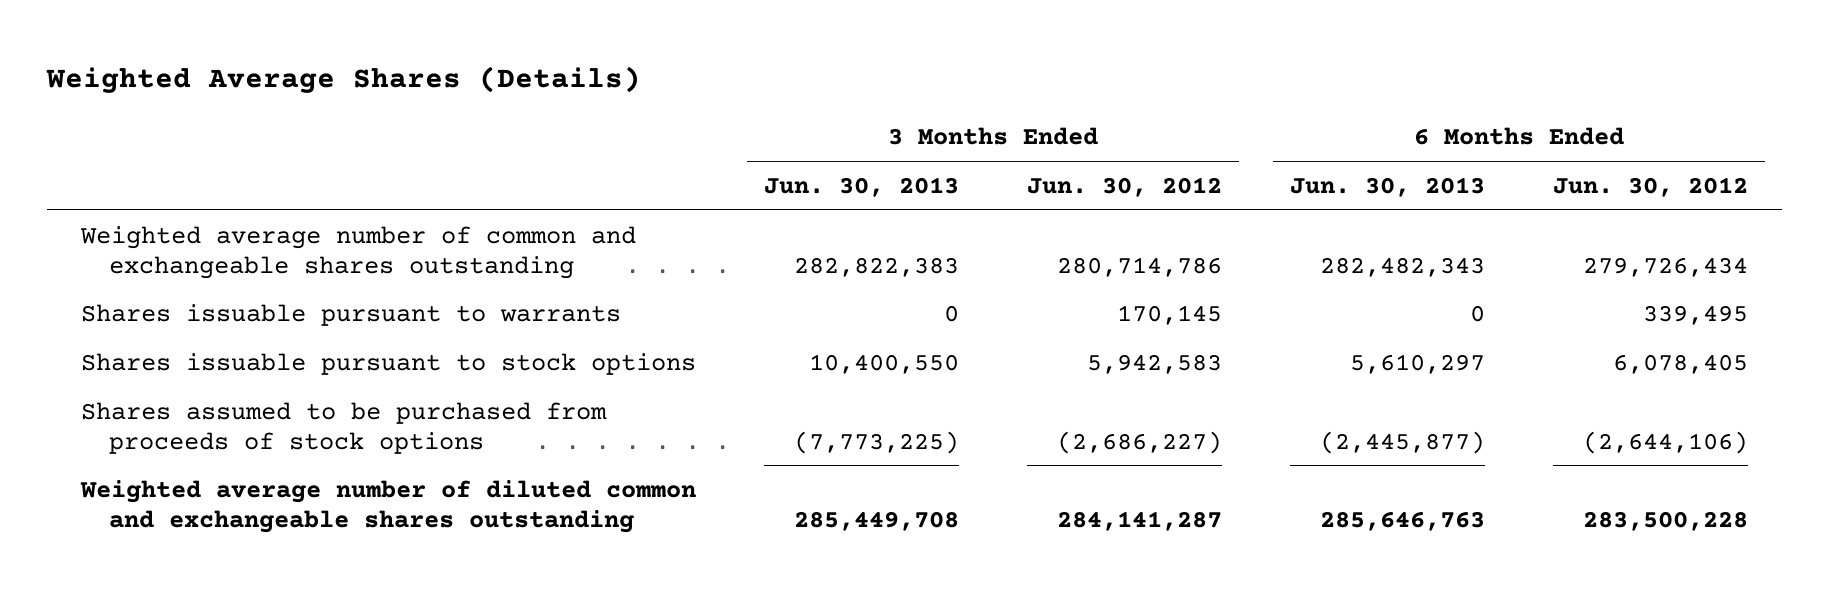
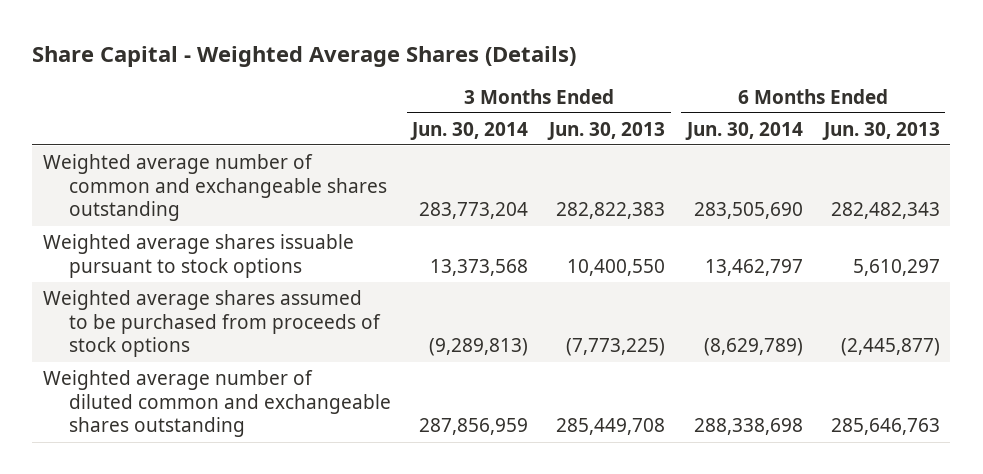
[46,66,642,94] Weighted Average Shares (Details) -> [32,45,577,67] Share Capital - Weighted Average Shares (Details)
[1027,176,1223,197] Jun. 30, 2012 -> none
[1553,176,1749,197] Jun. 30, 2012 -> none
none -> [410,121,529,140] Jun. 30, 2014
none -> [684,121,803,140] Jun. 30, 2014
[81,303,622,326] Shares issuable pursuant to warrants -> none
[81,352,697,375] Shares issuable pursuant to stock options -> [42,233,354,278] Weighted average shares issuable pursuant to stock options
[81,401,608,454] Shares assumed to be purchased from proceeds of stock options -> [42,289,381,358] Weighted average shares assumed to be purchased from proceeds of stock options

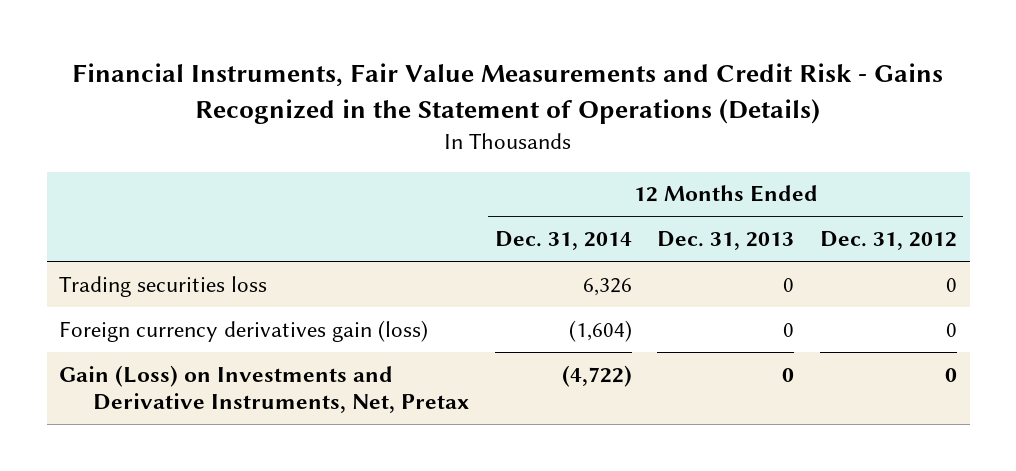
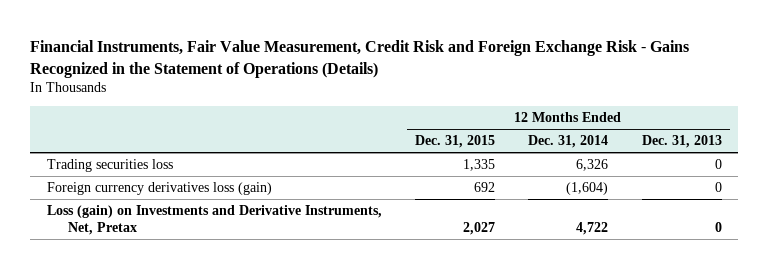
[72,63,944,124] Financial Instruments, Fair Value Measurements and Credit Risk - Gains Recognized in the Statement of Operations (Details) -> [30,39,690,78] Financial Instruments, Fair Value Measurement, Credit Risk and Foreign Exchange Risk - Gains Recognized in the Statement of Operations (Details)
[819,231,957,251] Dec. 31, 2012 -> none
none -> [415,135,496,149] Dec. 31, 2015
[59,319,429,342] Foreign currency derivatives gain (loss) -> [46,181,272,195] Foreign currency derivatives loss (gain)
[59,364,470,414] Gain (Loss) on Investments and Derivative Instruments, Net, Pretax -> [46,204,382,235] Loss (gain) on Investments and Derivative Instruments, Net, Pretax
[561,364,632,387] (4,722) -> [576,221,609,235] 4,722

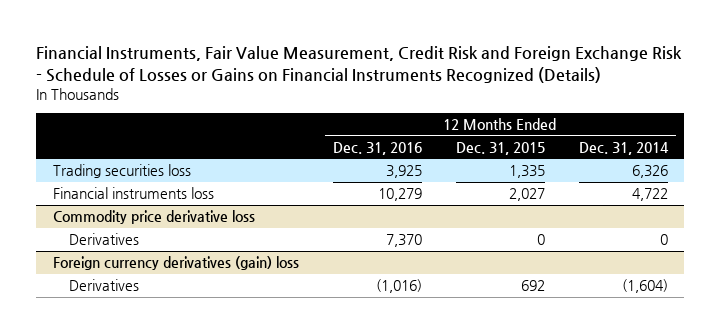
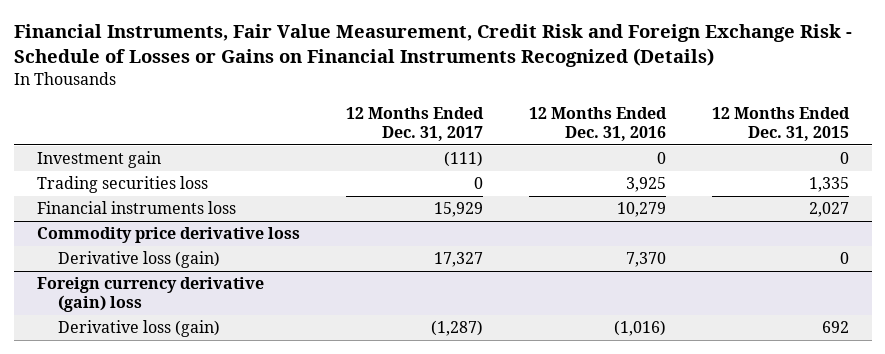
[578,141,669,155] Dec. 31, 2014 -> none
none -> [345,107,484,142] 12 Months Ended Dec. 31, 2017
none -> [36,151,161,169] Investment gain
[68,233,139,246] Derivatives -> [57,251,220,269] Derivative loss (gain)
[53,256,300,271] Foreign currency derivatives (gain) loss -> [36,277,264,313] Foreign currency derivative (gain) loss
[68,279,139,292] Derivatives -> [57,320,220,338] Derivative loss (gain)

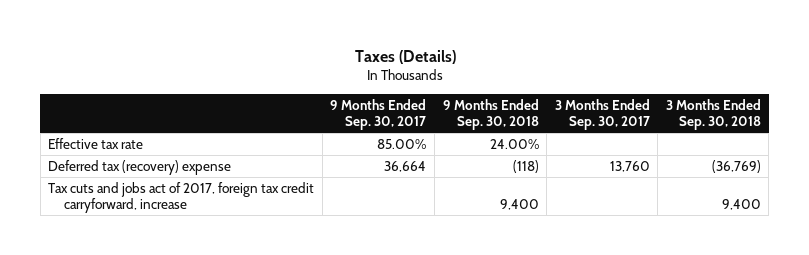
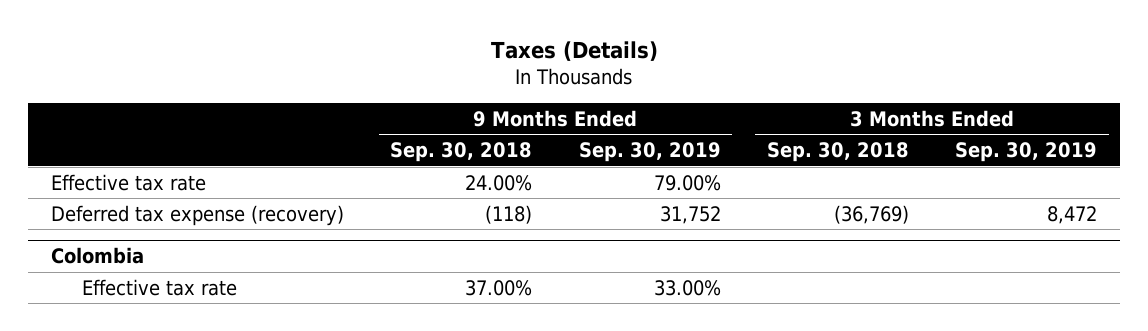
[330,99,427,131] 9 Months Ended Sep. 30, 2017 -> none
[554,99,650,131] 3 Months Ended Sep. 30, 2017 -> none
none -> [578,142,721,163] Sep. 30, 2019
none -> [955,142,1098,163] Sep. 30, 2019
[48,182,315,214] Tax cuts and jobs act of 2017, foreign tax credit carryforward, increase -> none
[48,160,232,176] Deferred tax (recovery) expense -> [50,204,344,226] Deferred tax expense (recovery)
none -> [50,247,144,265] Colombia
none -> [81,278,237,296] Effective tax rate

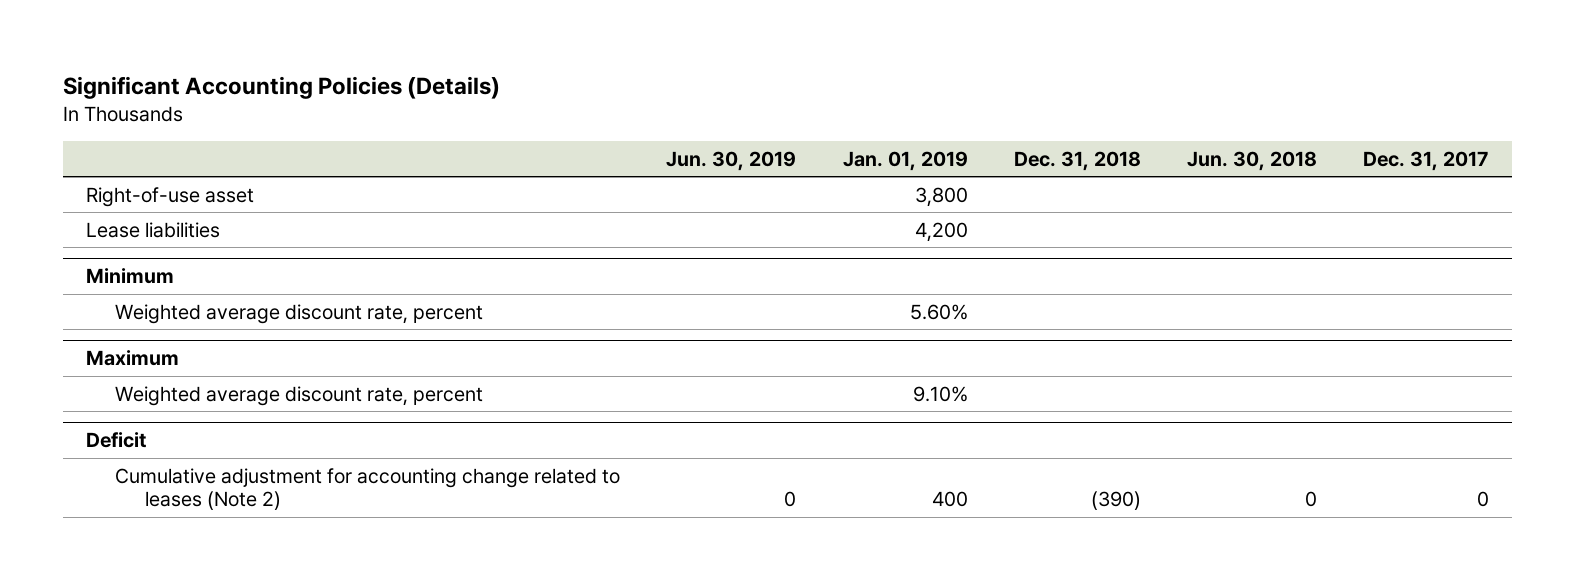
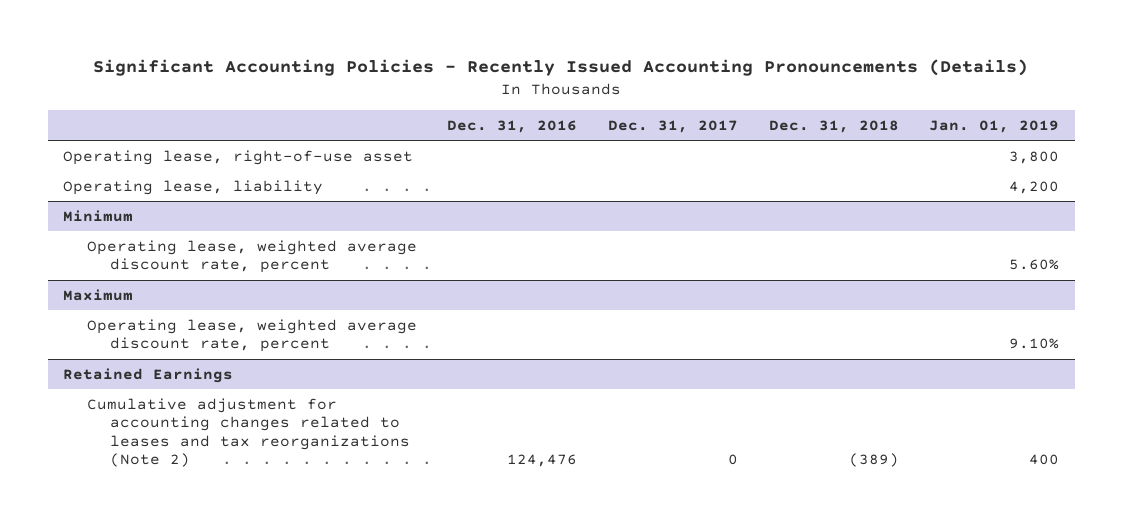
[63,76,501,100] Significant Accounting Policies (Details) -> [93,59,1029,77] Significant Accounting Policies - Recently Issued Accounting Pronouncements (Details)
[666,150,797,171] Jun. 30, 2019 -> none
[1186,150,1317,171] Jun. 30, 2018 -> none
none -> [447,119,578,133] Dec. 31, 2016
[86,186,255,207] Right-of-use asset -> [63,149,414,165] Operating lease, right-of-use asset
[86,221,221,238] Lease liabilities -> [63,179,324,195] Operating lease, liability
[115,303,484,324] Weighted average discount rate, percent -> [86,239,417,274] Operating lease, weighted average discount rate, percent
[115,385,484,406] Weighted average discount rate, percent -> [86,318,417,353] Operating lease, weighted average discount rate, percent
[86,432,147,449] Deficit -> [63,367,234,383] Retained Earnings
[115,467,621,510] Cumulative adjustment for accounting change related to leases (Note 2) -> [86,397,411,468] Cumulative adjustment for accounting changes related to leases and tax reorganizations (Note 2)
[1090,490,1141,510] (390) -> [848,453,899,468] (389)

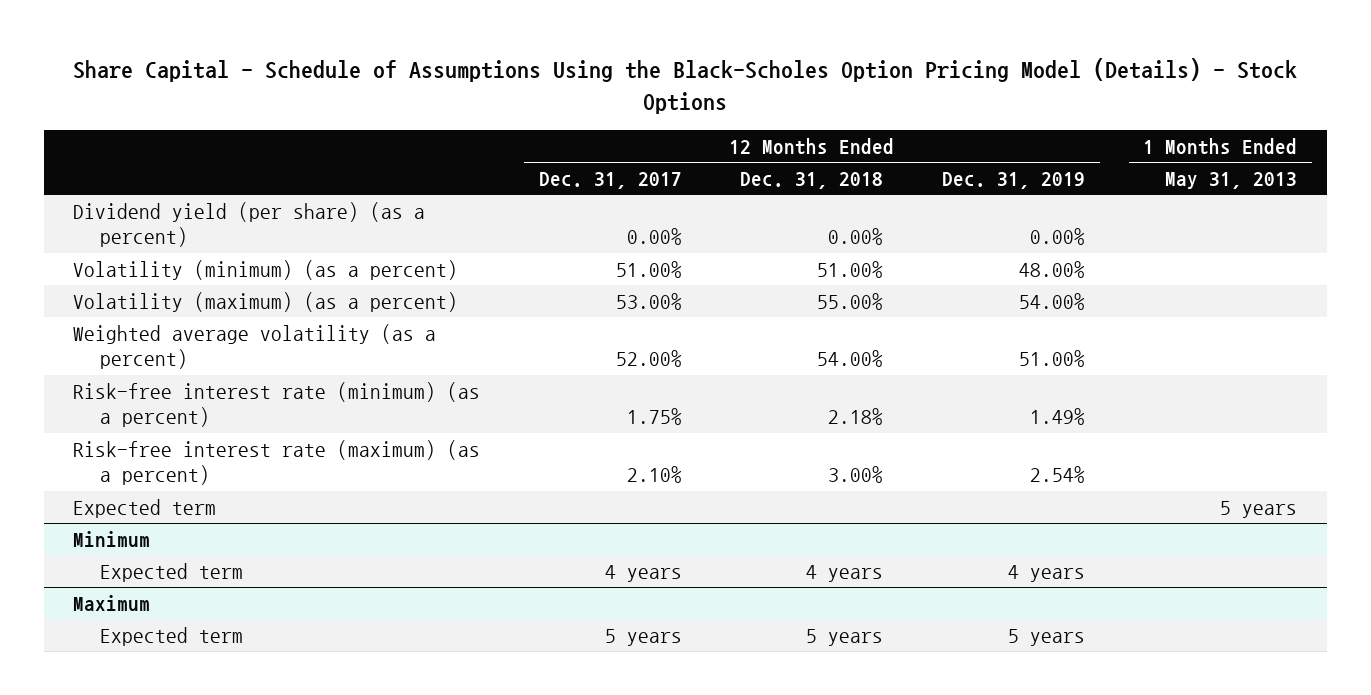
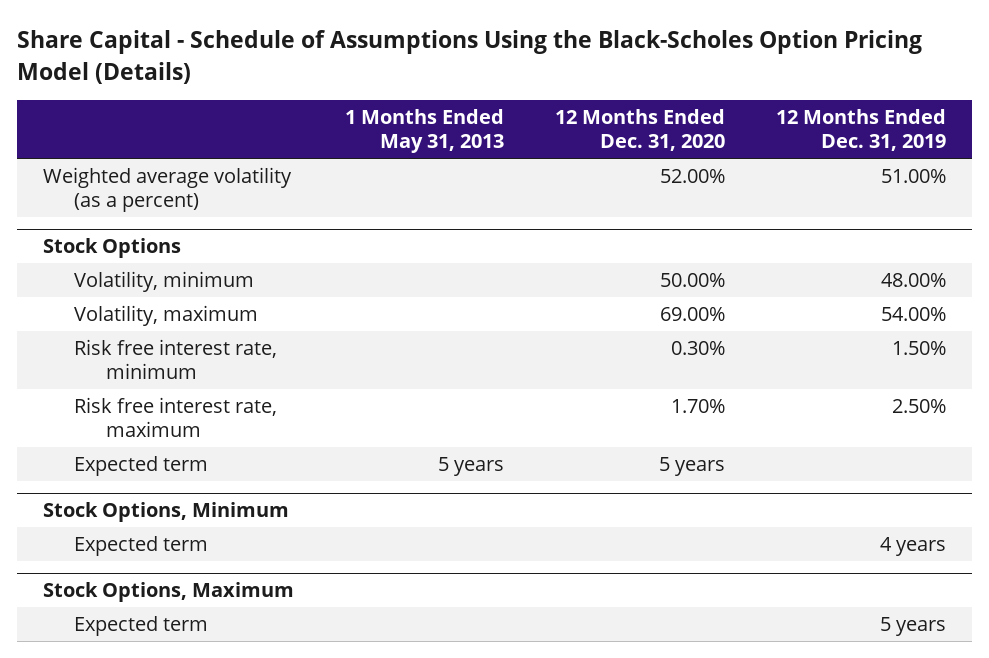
[73,57,1298,115] Share Capital - Schedule of Assumptions Using the Black-Scholes Option Pricing Model (Details) - Stock Options -> [16,30,922,84] Share Capital - Schedule of Assumptions Using the Black-Scholes Option Pricing Model (Details)
[538,171,682,189] Dec. 31, 2017 -> none
[740,171,884,189] Dec. 31, 2018 -> none
none -> [555,109,726,152] 12 Months Ended Dec. 31, 2020
[73,201,426,248] Dividend yield (per share) (as a percent) -> none
[73,259,459,280] Volatility (minimum) (as a percent) -> none
[73,291,459,312] Volatility (maximum) (as a percent) -> none
none -> [42,238,181,259] Stock Options
none -> [74,271,255,293] Volatility, minimum
none -> [74,305,259,327] Volatility, maximum
[73,381,481,428] Risk-free interest rate (minimum) (as a percent) -> [74,339,278,380] Risk free interest rate, minimum
[1029,408,1085,426] 1.49% -> [892,341,947,356] 1.50%
[73,439,481,486] Risk-free interest rate (maximum) (as a percent) -> [74,397,278,438] Risk free interest rate, maximum
[1029,466,1085,484] 2.54% -> [892,399,947,414] 2.50%
[73,530,151,547] Minimum -> none
none -> [42,502,289,523] Stock Options, Minimum
[73,594,151,611] Maximum -> none
none -> [42,582,294,603] Stock Options, Maximum

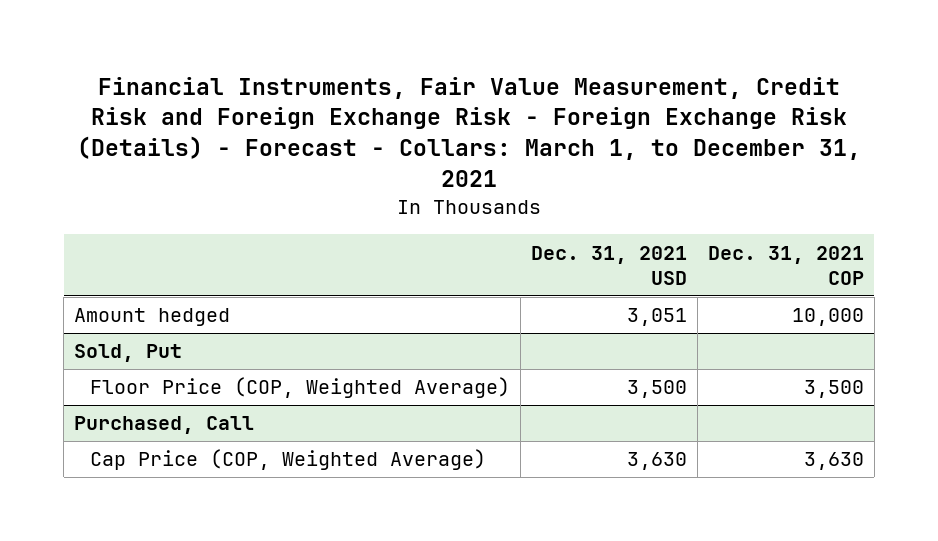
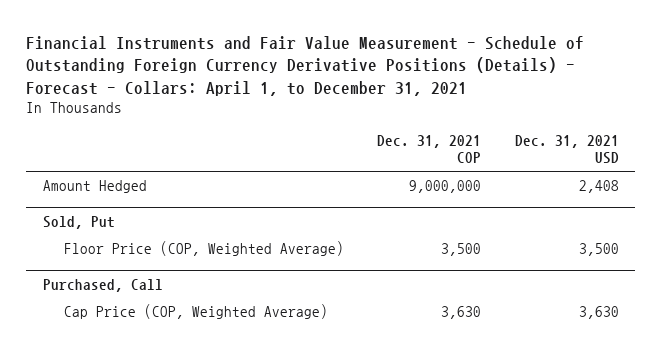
[76,76,861,188] Financial Instruments, Fair Value Measurement, Credit Risk and Foreign Exchange Risk - Foreign Exchange Risk (Details) - Forecast - Collars: March 1, to December 31, 2021 -> [25,36,584,96] Financial Instruments and Fair Value Measurement - Schedule of Outstanding Foreign Currency Derivative Positions (Details) - Forecast - Collars: April 1, to December 31, 2021
[74,308,231,327] Amount hedged -> [42,179,147,193] Amount Hedged
[626,308,687,327] 3,051 -> [578,179,619,193] 2,408
[791,308,864,327] 10,000 -> [409,179,482,193] 9,000,000

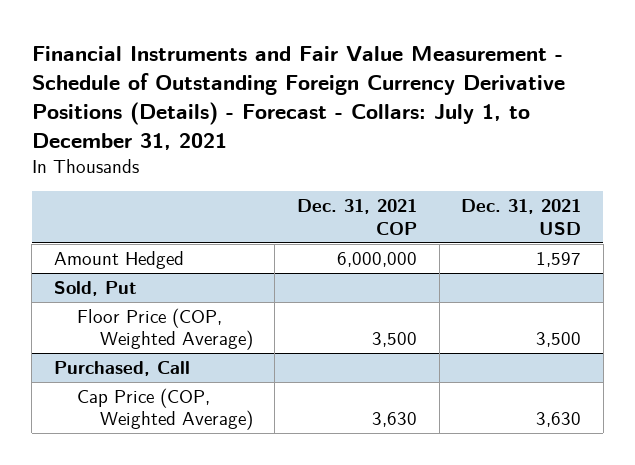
[25,36,584,96] Financial Instruments and Fair Value Measurement - Schedule of Outstanding Foreign Currency Derivative Positions (Details) - Forecast - Collars: April 1, to December 31, 2021 -> [31,45,565,150] Financial Instruments and Fair Value Measurement - Schedule of Outstanding Foreign Currency Derivative Positions (Details) - Forecast - Collars: July 1, to December 31, 2021
[409,179,482,193] 9,000,000 -> [336,251,417,267] 6,000,000
[578,179,619,193] 2,408 -> [536,251,582,267] 1,597

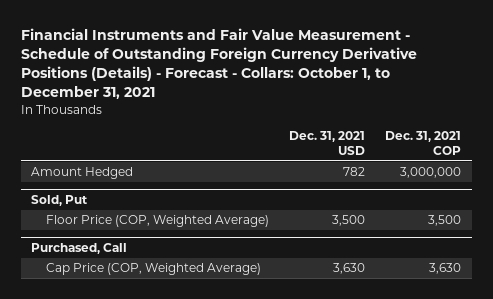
[31,45,565,150] Financial Instruments and Fair Value Measurement - Schedule of Outstanding Foreign Currency Derivative Positions (Details) - Forecast - Collars: July 1, to December 31, 2021 -> [21,28,418,100] Financial Instruments and Fair Value Measurement - Schedule of Outstanding Foreign Currency Derivative Positions (Details) - Forecast - Collars: October 1, to December 31, 2021
[336,251,417,267] 6,000,000 -> [400,167,462,179] 3,000,000
[536,251,582,267] 1,597 -> [343,167,366,177] 782

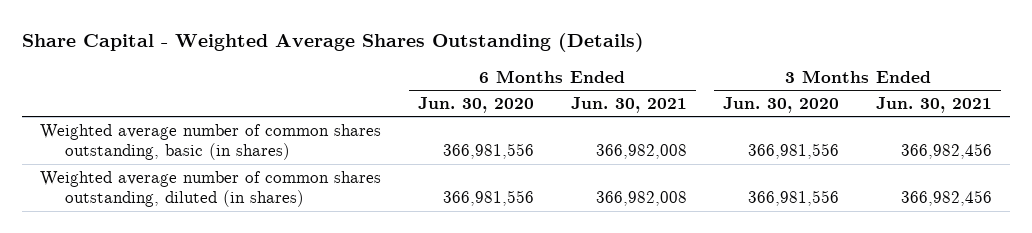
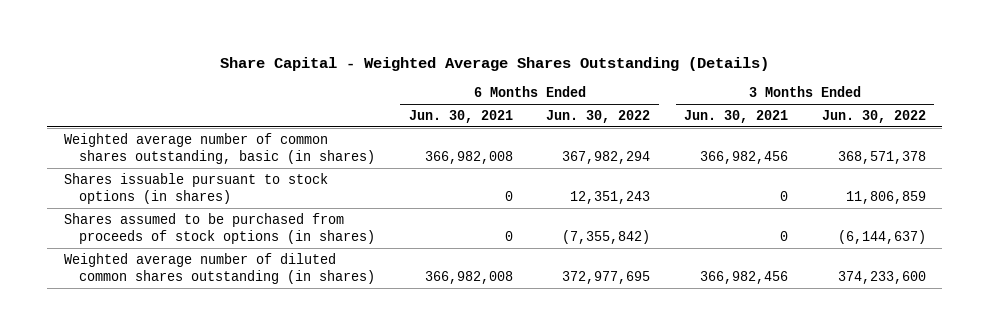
[417,96,534,113] Jun. 30, 2020 -> none
[723,96,840,113] Jun. 30, 2020 -> none
none -> [546,109,651,123] Jun. 30, 2022
none -> [821,109,926,123] Jun. 30, 2022
none -> [63,172,328,205] Shares issuable pursuant to stock options (in shares)
none -> [63,212,376,245] Shares assumed to be purchased from proceeds of stock options (in shares)
[40,170,382,208] Weighted average number of common shares outstanding, diluted (in shares) -> [63,252,376,285] Weighted average number of diluted common shares outstanding (in shares)

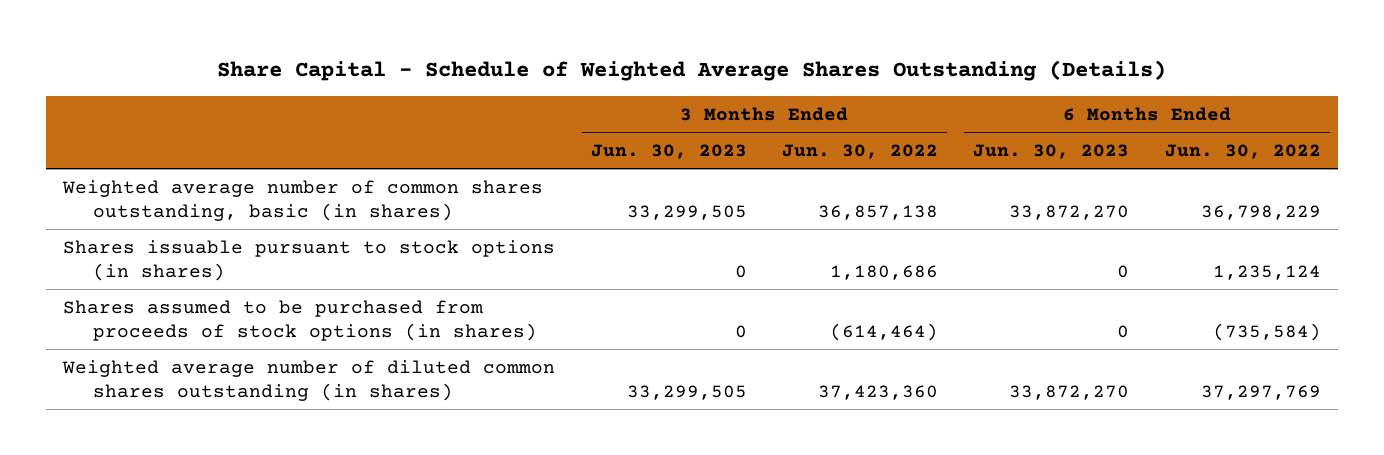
[219,56,769,71] Share Capital - Weighted Average Shares Outstanding (Details) -> [216,60,1166,82] Share Capital - Schedule of Weighted Average Shares Outstanding (Details)
[408,109,513,123] Jun. 30, 2021 -> none
[683,109,788,123] Jun. 30, 2021 -> none
none -> [590,144,747,160] Jun. 30, 2023
none -> [973,144,1130,160] Jun. 30, 2023
[562,151,651,165] 367,982,294 -> [1200,204,1321,220] 36,798,229
[837,151,926,165] 368,571,378 -> [817,204,938,220] 36,857,138
[570,191,651,205] 12,351,243 -> [1212,264,1321,280] 1,235,124
[845,191,926,205] 11,806,859 -> [829,264,938,280] 1,180,686
[562,230,651,245] (7,355,842) -> [1212,322,1321,341] (735,584)
[837,230,926,245] (6,144,637) -> [829,322,938,341] (614,464)
[562,271,651,285] 372,977,695 -> [1200,384,1321,400] 37,297,769
[837,271,926,285] 374,233,600 -> [817,384,938,400] 37,423,360

